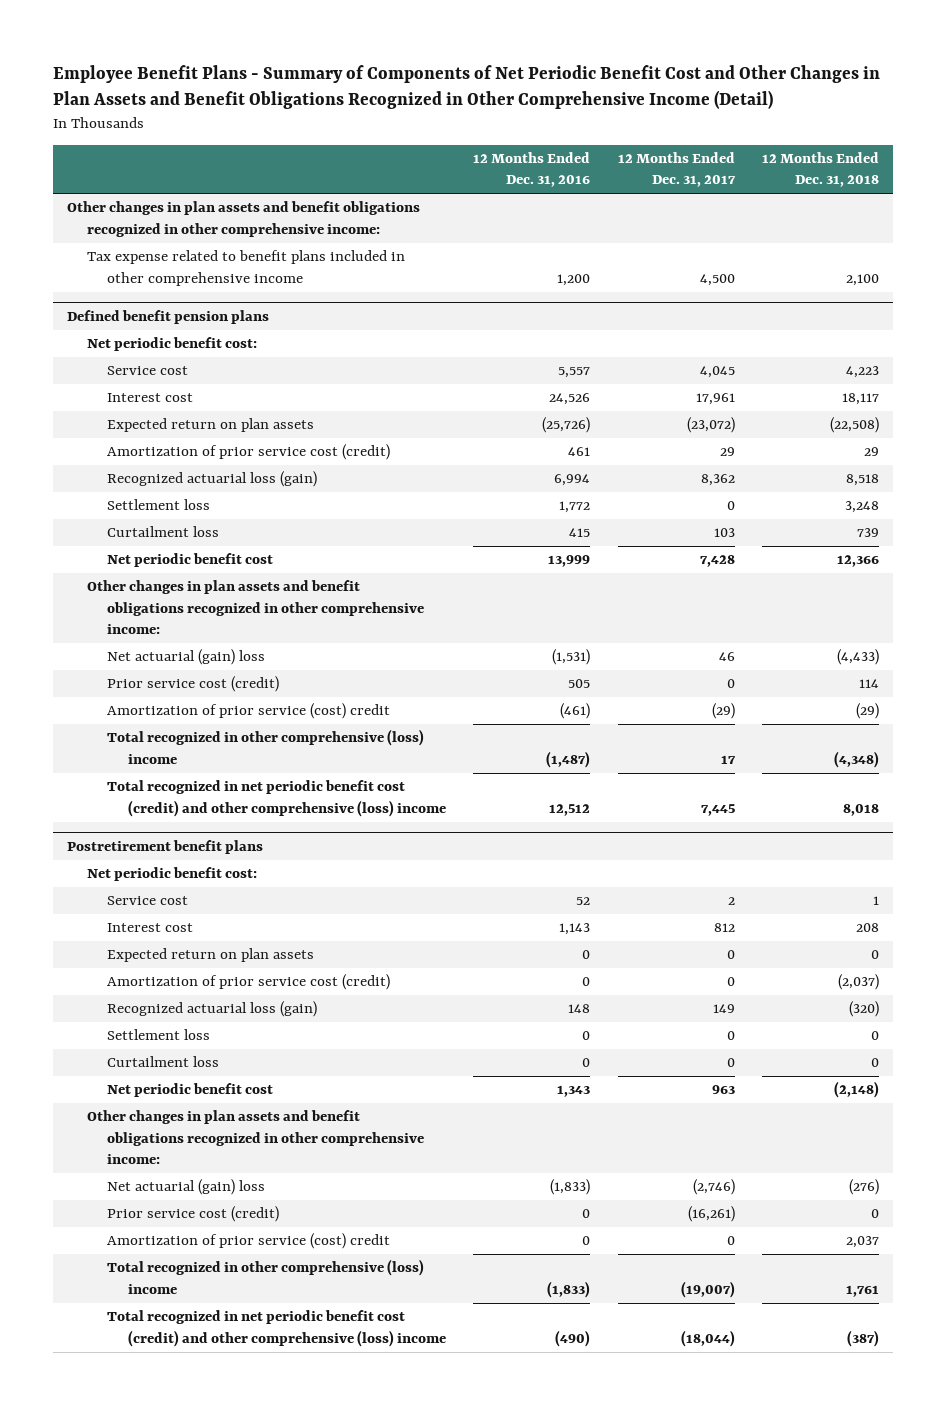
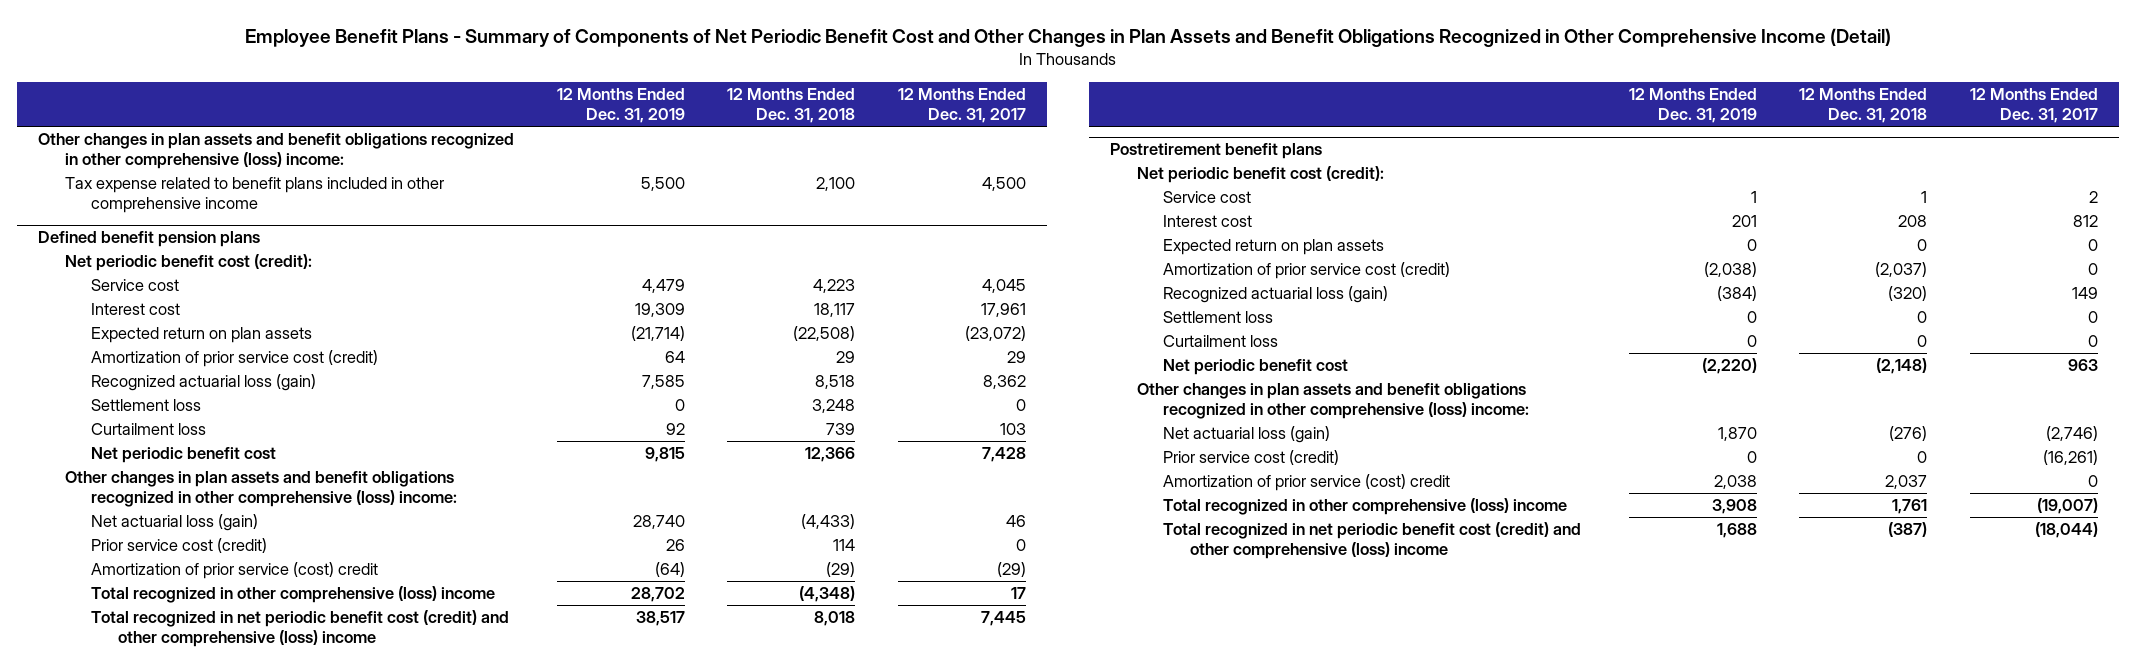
[473,152,591,188] 12 Months Ended Dec. 31, 2016 -> none
none -> [556,88,685,124] 12 Months Ended Dec. 31, 2019
[66,201,420,237] Other changes in plan assets and benefit obligations recognized in other comprehensive income: -> [38,133,515,170] Other changes in plan assets and benefit obligations recognized in other comprehensive (loss) income:
[87,337,258,352] Net periodic benefit cost: -> [64,254,312,272] Net periodic benefit cost (credit):
[87,580,425,635] Other changes in plan assets and benefit obligations recognized in other comprehensive income: -> [64,471,458,508] Other changes in plan assets and benefit obligations recognized in other comprehensive (loss) income:
[107,649,266,666] Net actuarial (gain) loss -> [91,514,259,532] Net actuarial loss (gain)
[87,867,258,882] Net periodic benefit cost: -> [1136,166,1384,184] Net periodic benefit cost (credit):
[87,1110,425,1165] Other changes in plan assets and benefit obligations recognized in other comprehensive income: -> [1136,383,1530,420] Other changes in plan assets and benefit obligations recognized in other comprehensive (loss) income:
[107,1179,266,1196] Net actuarial (gain) loss -> [1163,426,1331,444] Net actuarial loss (gain)

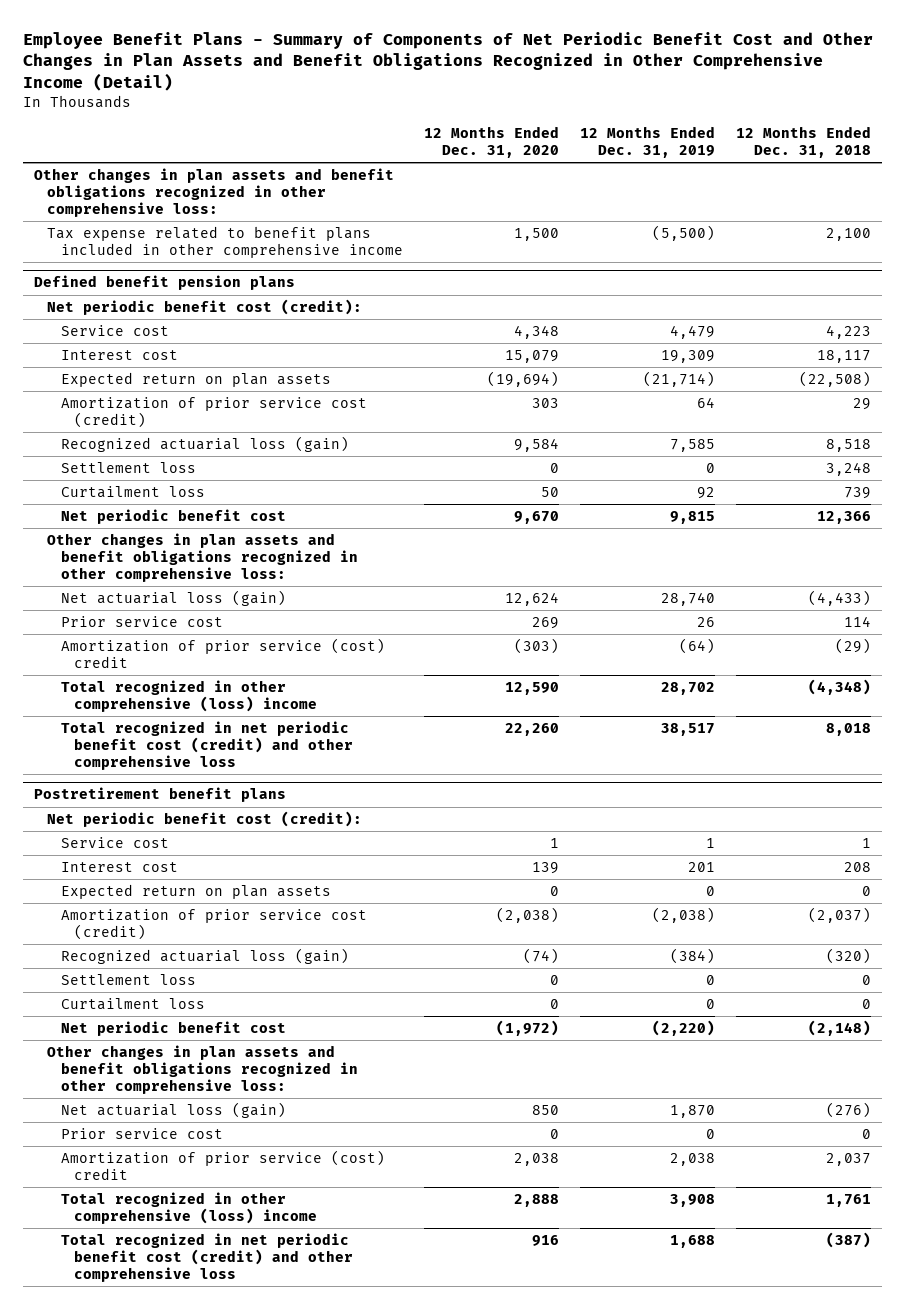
[897,88,1026,124] 12 Months Ended Dec. 31, 2017 -> none
none -> [423,125,559,158] 12 Months Ended Dec. 31, 2020
[38,133,515,170] Other changes in plan assets and benefit obligations recognized in other comprehensive (loss) income: -> [33,167,394,217] Other changes in plan assets and benefit obligations recognized in other comprehensive loss:
[640,177,685,192] 5,500 -> [651,224,715,241] (5,500)
[64,471,458,508] Other changes in plan assets and benefit obligations recognized in other comprehensive (loss) income: -> [47,532,358,582] Other changes in plan assets and benefit obligations recognized in other comprehensive loss:
[91,538,268,554] Prior service cost (credit) -> [60,615,223,627] Prior service cost
[91,610,510,648] Total recognized in net periodic benefit cost (credit) and other comprehensive (loss) income -> [60,720,354,770] Total recognized in net periodic benefit cost (credit) and other comprehensive loss
[1136,383,1530,420] Other changes in plan assets and benefit obligations recognized in other comprehensive (loss) income: -> [47,1044,358,1094] Other changes in plan assets and benefit obligations recognized in other comprehensive loss:
[1163,450,1340,466] Prior service cost (credit) -> [60,1127,223,1139] Prior service cost
[1163,522,1582,560] Total recognized in net periodic benefit cost (credit) and other comprehensive (loss) income -> [60,1232,354,1282] Total recognized in net periodic benefit cost (credit) and other comprehensive loss

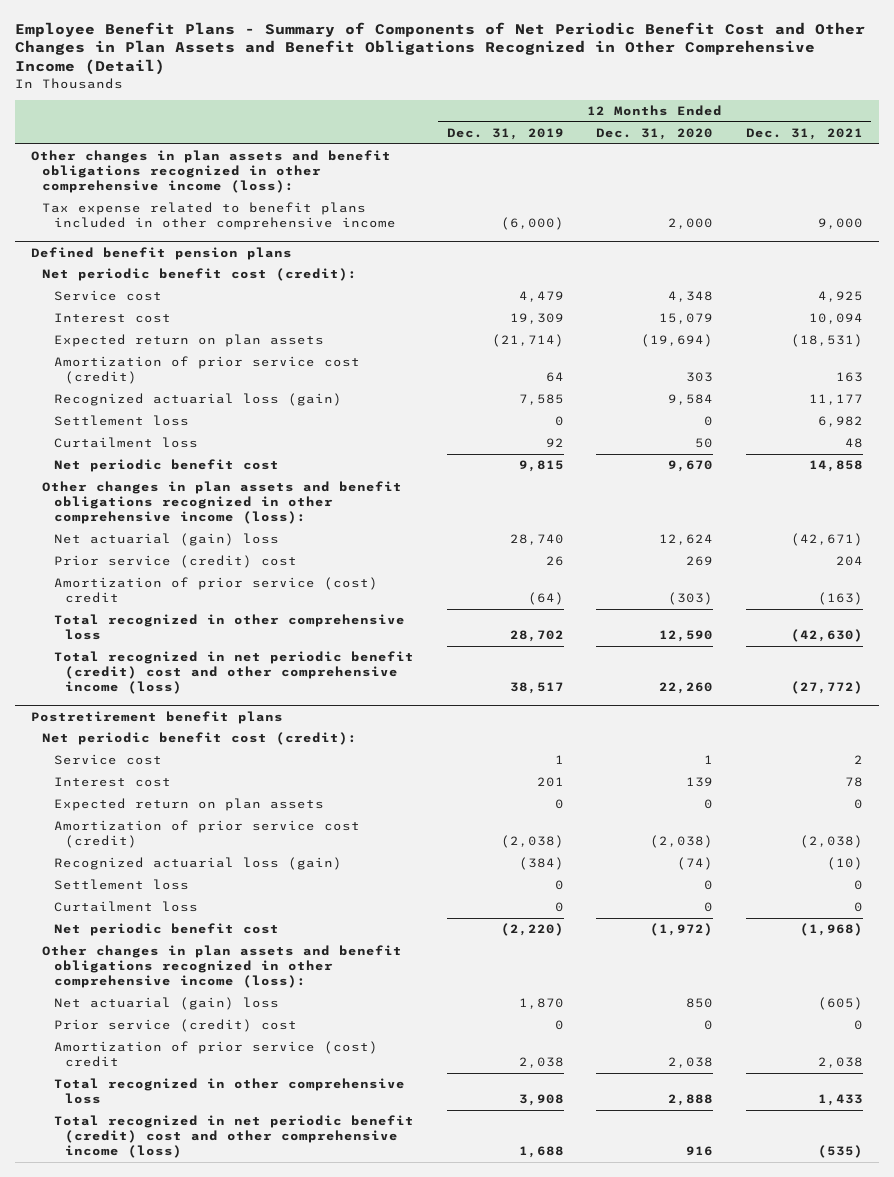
[736,125,872,158] 12 Months Ended Dec. 31, 2018 -> none
none -> [746,128,864,141] Dec. 31, 2021
[33,167,394,217] Other changes in plan assets and benefit obligations recognized in other comprehensive loss: -> [31,150,392,194] Other changes in plan assets and benefit obligations recognized in other comprehensive income (loss):
[513,227,559,241] 1,500 -> [668,218,714,230] 2,000
[651,224,715,241] (5,500) -> [500,217,564,231] (6,000)
[47,532,358,582] Other changes in plan assets and benefit obligations recognized in other comprehensive loss: -> [42,481,403,525] Other changes in plan assets and benefit obligations recognized in other comprehensive income (loss):
[60,589,286,606] Net actuarial loss (gain) -> [53,533,279,547] Net actuarial (gain) loss
[60,615,223,627] Prior service cost -> [53,555,297,569] Prior service (credit) cost
[60,679,318,712] Total recognized in other comprehensive (loss) income -> [53,614,405,641] Total recognized in other comprehensive loss
[60,720,354,770] Total recognized in net periodic benefit cost (credit) and other comprehensive loss -> [53,651,414,695] Total recognized in net periodic benefit (credit) cost and other comprehensive income (loss)
[47,1044,358,1094] Other changes in plan assets and benefit obligations recognized in other comprehensive loss: -> [42,945,403,989] Other changes in plan assets and benefit obligations recognized in other comprehensive income (loss):
[60,1101,286,1118] Net actuarial loss (gain) -> [53,997,279,1011] Net actuarial (gain) loss
[60,1127,223,1139] Prior service cost -> [53,1019,297,1033] Prior service (credit) cost
[60,1191,318,1224] Total recognized in other comprehensive (loss) income -> [53,1078,405,1105] Total recognized in other comprehensive loss
[60,1232,354,1282] Total recognized in net periodic benefit cost (credit) and other comprehensive loss -> [53,1115,414,1159] Total recognized in net periodic benefit (credit) cost and other comprehensive income (loss)

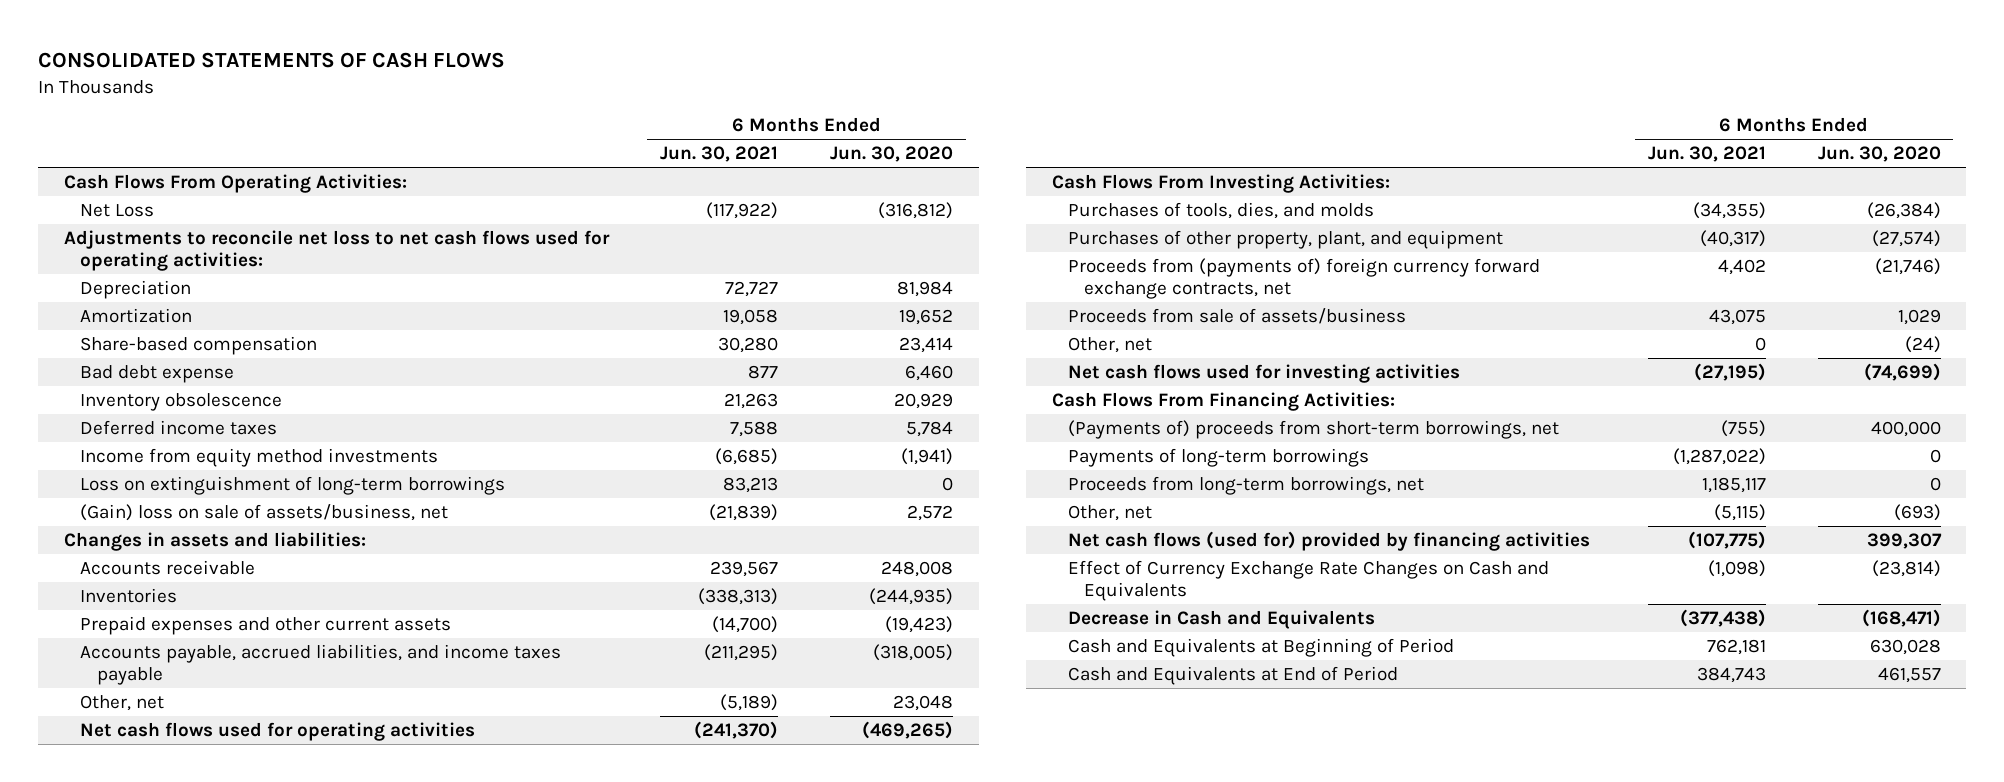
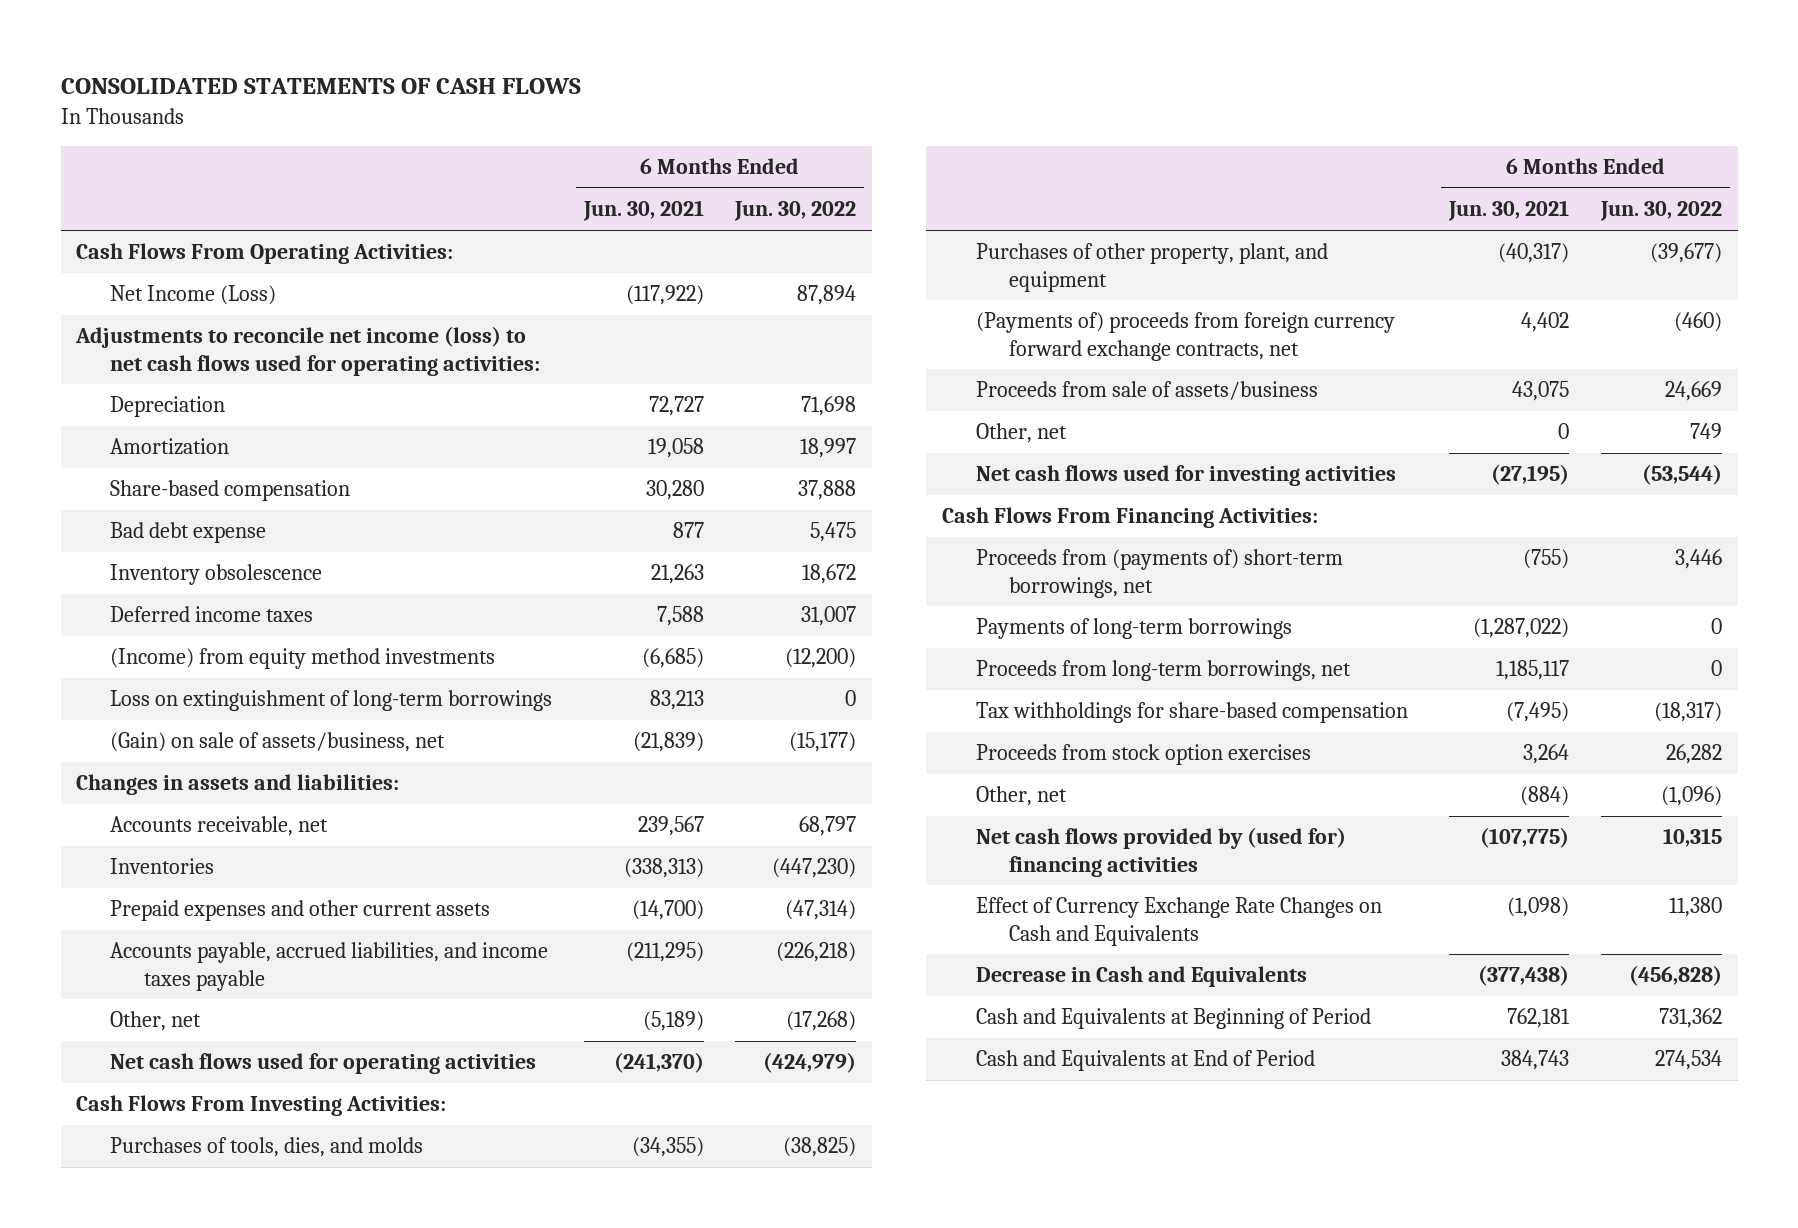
[829,146,953,163] Jun. 30, 2020 -> none
none -> [734,201,857,222] Jun. 30, 2022
[80,203,155,217] Net Loss -> [110,285,277,306] Net Income (Loss)
[63,229,610,271] Adjustments to reconcile net loss to net cash flows used for operating activities: -> [75,326,541,376] Adjustments to reconcile net income (loss) to net cash flows used for operating activities:
[80,447,439,467] Income from equity method investments -> [110,648,496,670] (Income) from equity method investments
[80,503,449,521] (Gain) loss on sale of assets/business, net -> [110,732,446,753] (Gain) on sale of assets/business, net
[80,559,256,575] Accounts receivable -> [110,816,329,837] Accounts receivable, net
[1067,257,1540,299] Proceeds from (payments of) foreign currency forward exchange contracts, net -> [975,312,1395,361] (Payments of) proceeds from foreign currency forward exchange contracts, net
[1067,419,1559,439] (Payments of) proceeds from short-term borrowings, net -> [975,549,1343,598] Proceeds from (payments of) short-term borrowings, net
none -> [975,702,1408,724] Tax withholdings for share-based compensation
none -> [975,744,1311,766] Proceeds from stock option exercises
[1714,503,1767,521] (5,115) -> [1520,786,1570,807] (884)
[1067,530,1590,551] Net cash flows (used for) provided by financing activities -> [975,827,1346,877] Net cash flows provided by (used for) financing activities

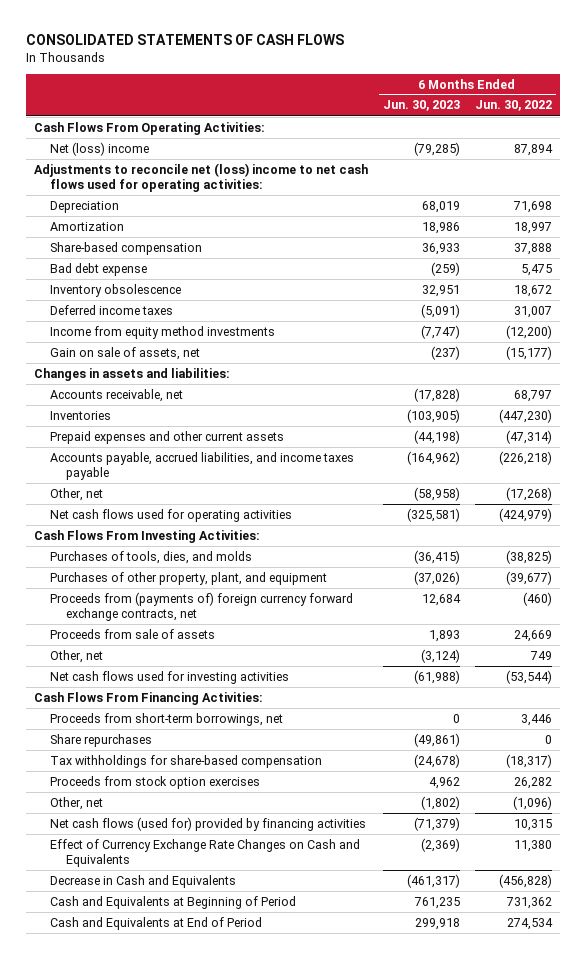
[582,200,704,222] Jun. 30, 2021 -> none
none -> [382,100,460,112] Jun. 30, 2023
[110,285,277,306] Net Income (Loss) -> [49,141,149,156] Net (loss) income
[75,326,541,376] Adjustments to reconcile net income (loss) to net cash flows used for operating activities: -> [33,162,368,193] Adjustments to reconcile net (loss) income to net cash flows used for operating activities:
[110,690,553,712] Loss on extinguishment of long-term borrowings -> none
[110,648,496,670] (Income) from equity method investments -> [49,325,275,339] Income from equity method investments
[110,732,446,753] (Gain) on sale of assets/business, net -> [49,346,200,360] Gain on sale of assets, net
[975,312,1395,361] (Payments of) proceeds from foreign currency forward exchange contracts, net -> [49,591,353,622] Proceeds from (payments of) foreign currency forward exchange contracts, net
[975,381,1318,401] Proceeds from sale of assets/business -> [49,628,215,639] Proceeds from sale of assets
[975,618,1292,640] Payments of long-term borrowings -> none
[975,660,1351,682] Proceeds from long-term borrowings, net -> none
[975,549,1343,598] Proceeds from (payments of) short-term borrowings, net -> [49,712,283,726] Proceeds from short-term borrowings, net
none -> [49,733,152,747] Share repurchases
[975,827,1346,877] Net cash flows provided by (used for) financing activities -> [49,816,366,831] Net cash flows (used for) provided by financing activities

